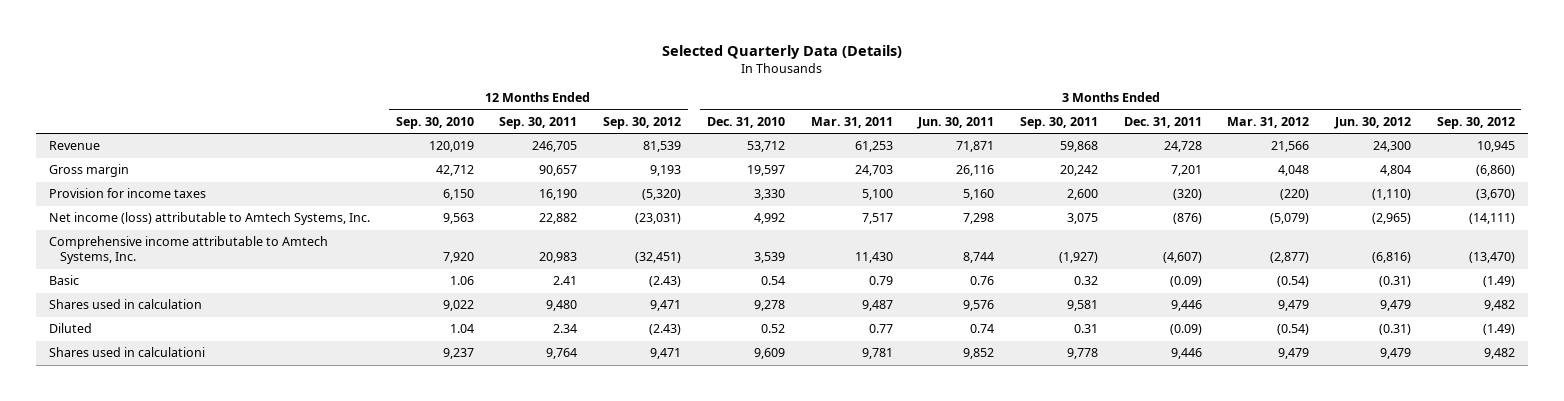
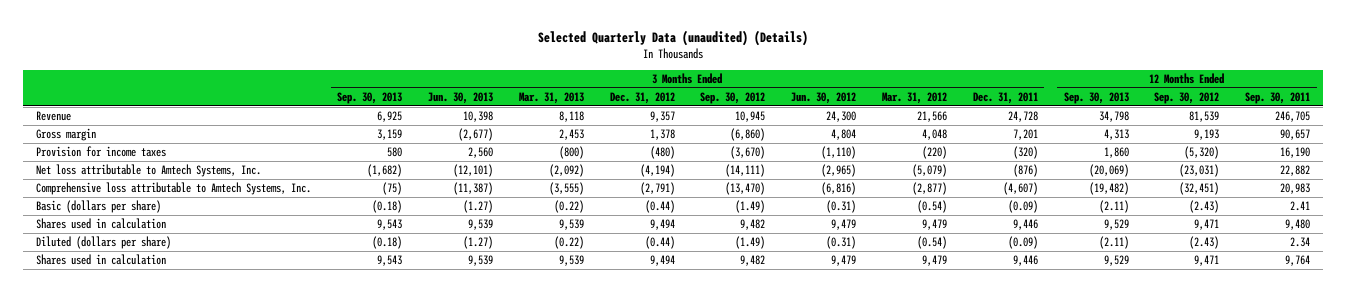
[661,44,902,59] Selected Quarterly Data (Details) -> [538,29,809,46] Selected Quarterly Data (unaudited) (Details)
[395,116,474,129] Sep. 30, 2010 -> none
[706,116,785,128] Dec. 31, 2010 -> none
[810,116,893,128] Mar. 31, 2011 -> none
[917,116,995,129] Jun. 30, 2011 -> none
[1019,116,1098,129] Sep. 30, 2011 -> none
none -> [337,91,403,104] Sep. 30, 2013
none -> [427,91,493,104] Jun. 30, 2013
none -> [518,91,584,104] Mar. 31, 2013
none -> [609,91,675,104] Dec. 31, 2012
none -> [1063,91,1129,104] Sep. 30, 2013
[49,212,371,226] Net income (loss) attributable to Amtech Systems, Inc. -> [36,164,262,178] Net loss attributable to Amtech Systems, Inc.
[49,236,329,265] Comprehensive income attributable to Amtech Systems, Inc. -> [36,182,312,196] Comprehensive loss attributable to Amtech Systems, Inc.
[49,275,80,286] Basic -> [36,200,162,214] Basic (dollars per share)
[49,323,93,334] Diluted -> [36,236,172,250] Diluted (dollars per share)
[49,347,206,358] Shares used in calculationi -> [36,254,167,266] Shares used in calculation

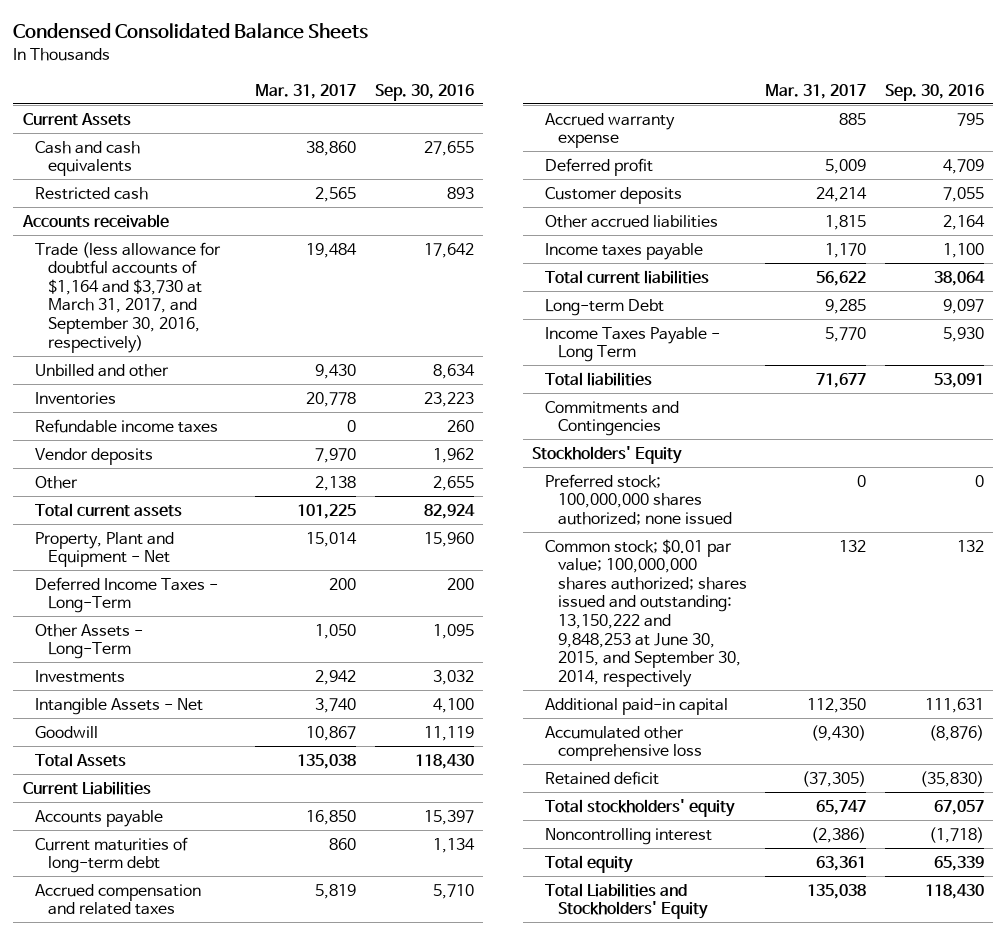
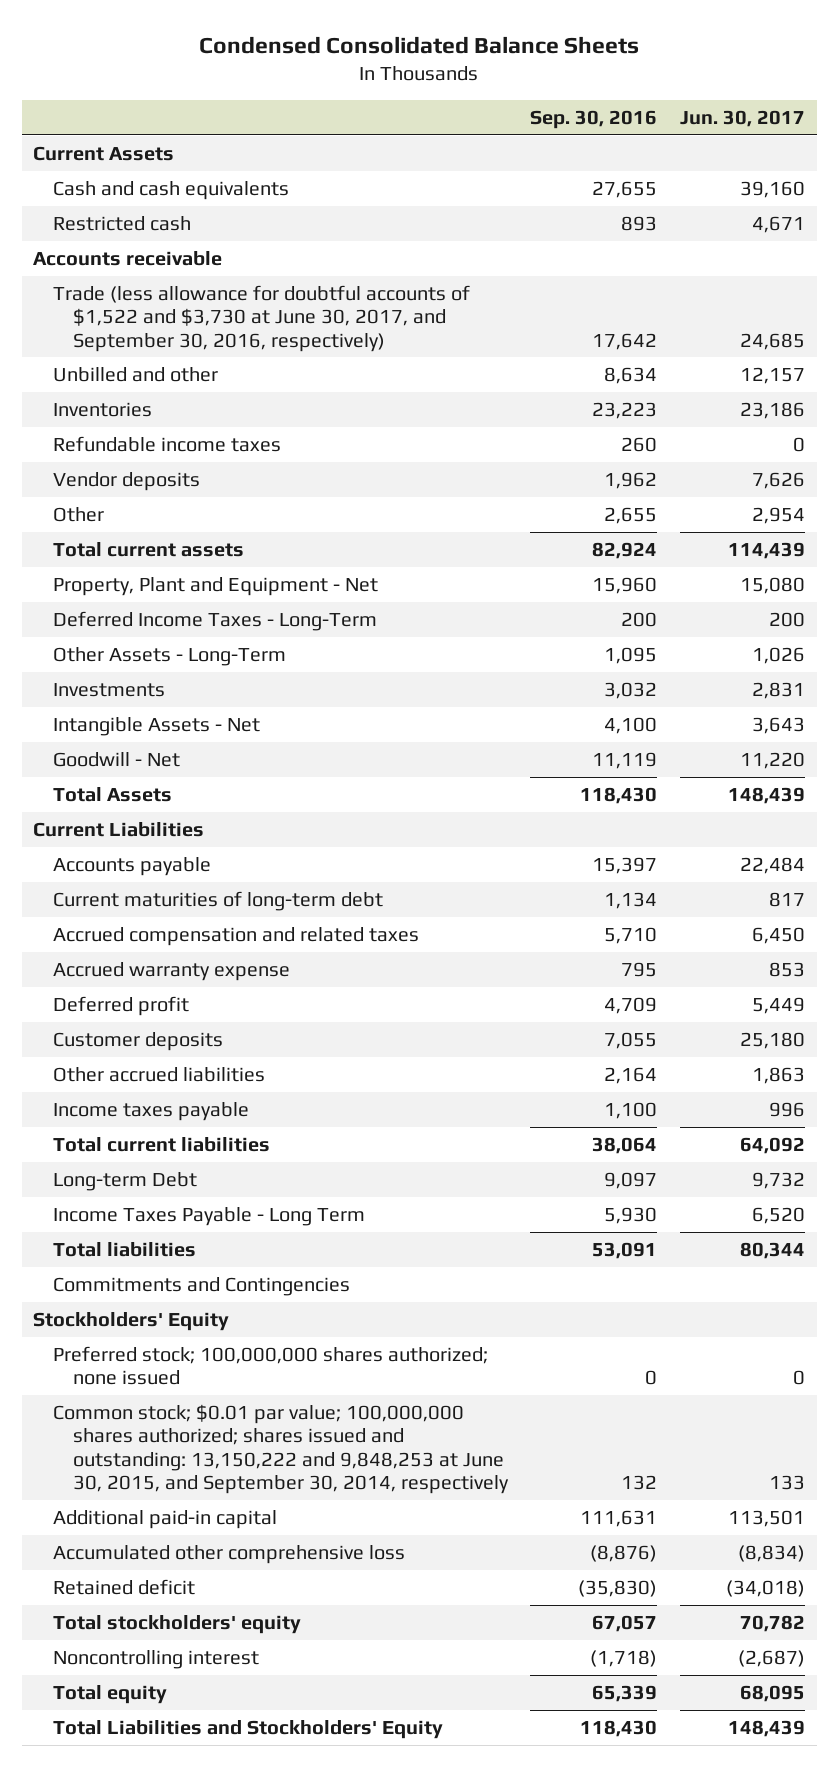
[255,84,357,100] Mar. 31, 2017 -> none
none -> [680,110,806,128] Jun. 30, 2017
[35,241,222,353] Trade (less allowance for doubtful accounts of $1,164 and $3,730 at March 31, 2017, and September 30, 2016, respectively) -> [52,284,470,352] Trade (less allowance for doubtful accounts of $1,522 and $3,730 at June 30, 2017, and September 30, 2016, respectively)
[35,725,99,738] Goodwill -> [52,751,180,767] Goodwill - Net

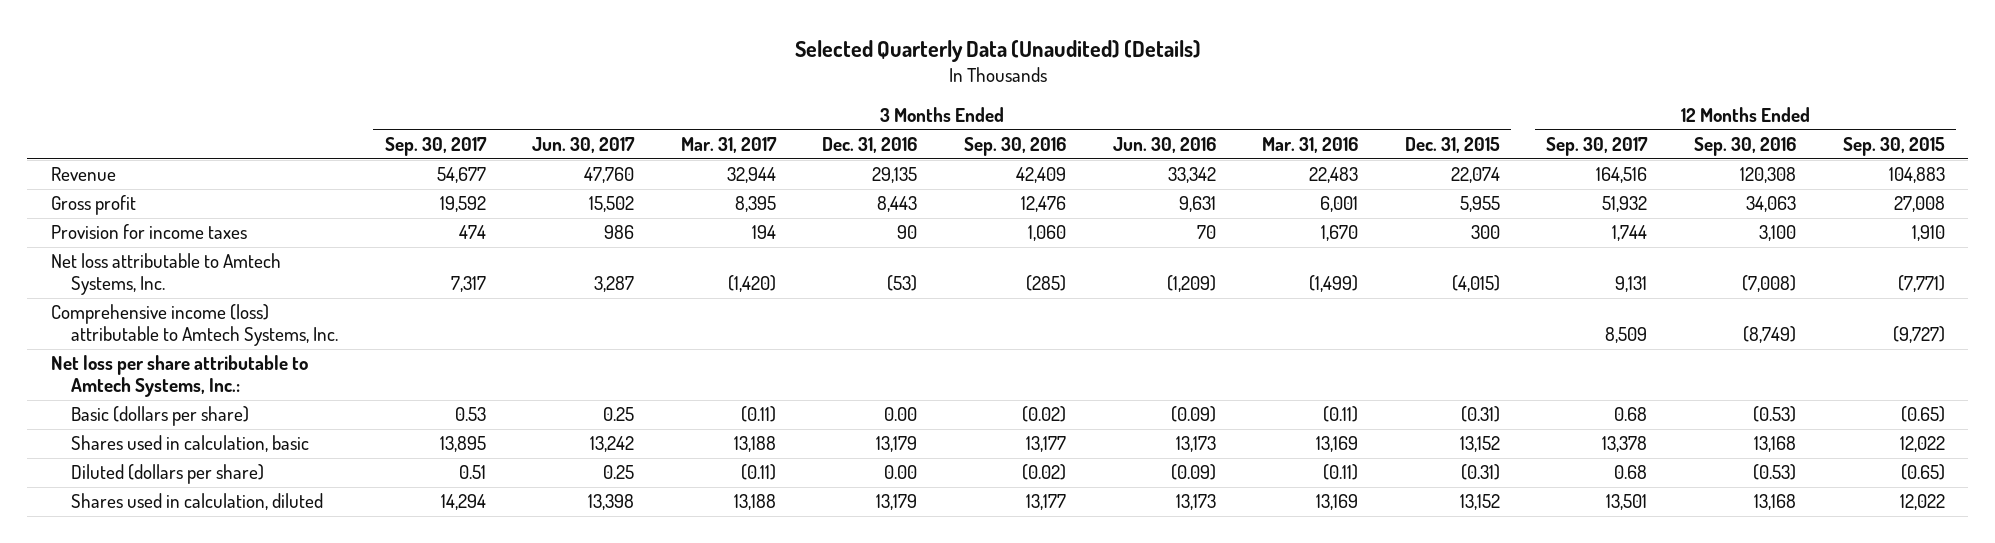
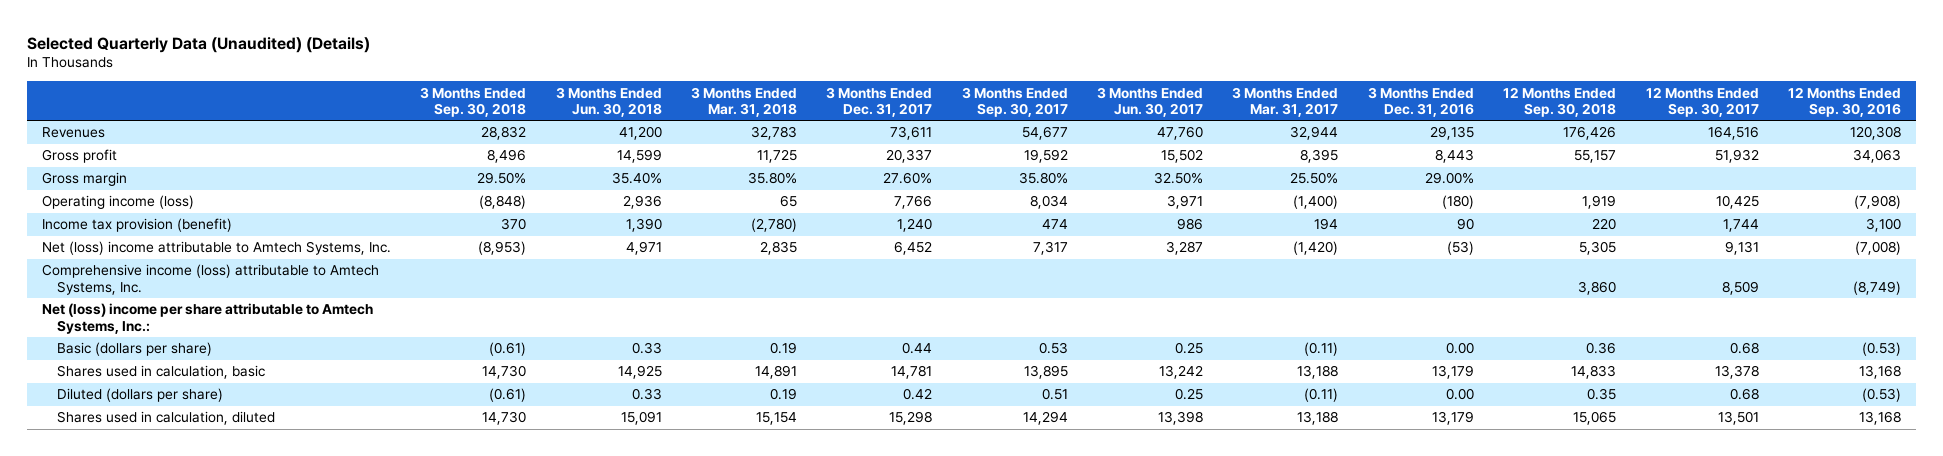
[964,137,1067,157] Sep. 30, 2016 -> none
[1112,137,1216,154] Jun. 30, 2016 -> none
[1262,137,1359,154] Mar. 31, 2016 -> none
[1404,137,1500,154] Dec. 31, 2015 -> none
[1842,137,1945,157] Sep. 30, 2015 -> none
none -> [420,86,527,117] 3 Months Ended Sep. 30, 2018
none -> [555,86,662,117] 3 Months Ended Jun. 30, 2018
none -> [690,86,797,117] 3 Months Ended Mar. 31, 2018
none -> [826,86,933,117] 3 Months Ended Dec. 31, 2017
none -> [1503,86,1617,117] 12 Months Ended Sep. 30, 2018
[50,167,116,182] Revenue -> [41,127,105,139] Revenues
none -> [41,172,127,187] Gross margin
none -> [41,195,194,210] Operating income (loss)
[50,224,247,240] Provision for income taxes -> [41,218,232,233] Income tax provision (benefit)
[50,253,281,296] Net loss attributable to Amtech Systems, Inc. -> [41,241,391,256] Net (loss) income attributable to Amtech Systems, Inc.
[50,355,308,398] Net loss per share attributable to Amtech Systems, Inc.: -> [41,303,373,334] Net (loss) income per share attributable to Amtech Systems, Inc.:

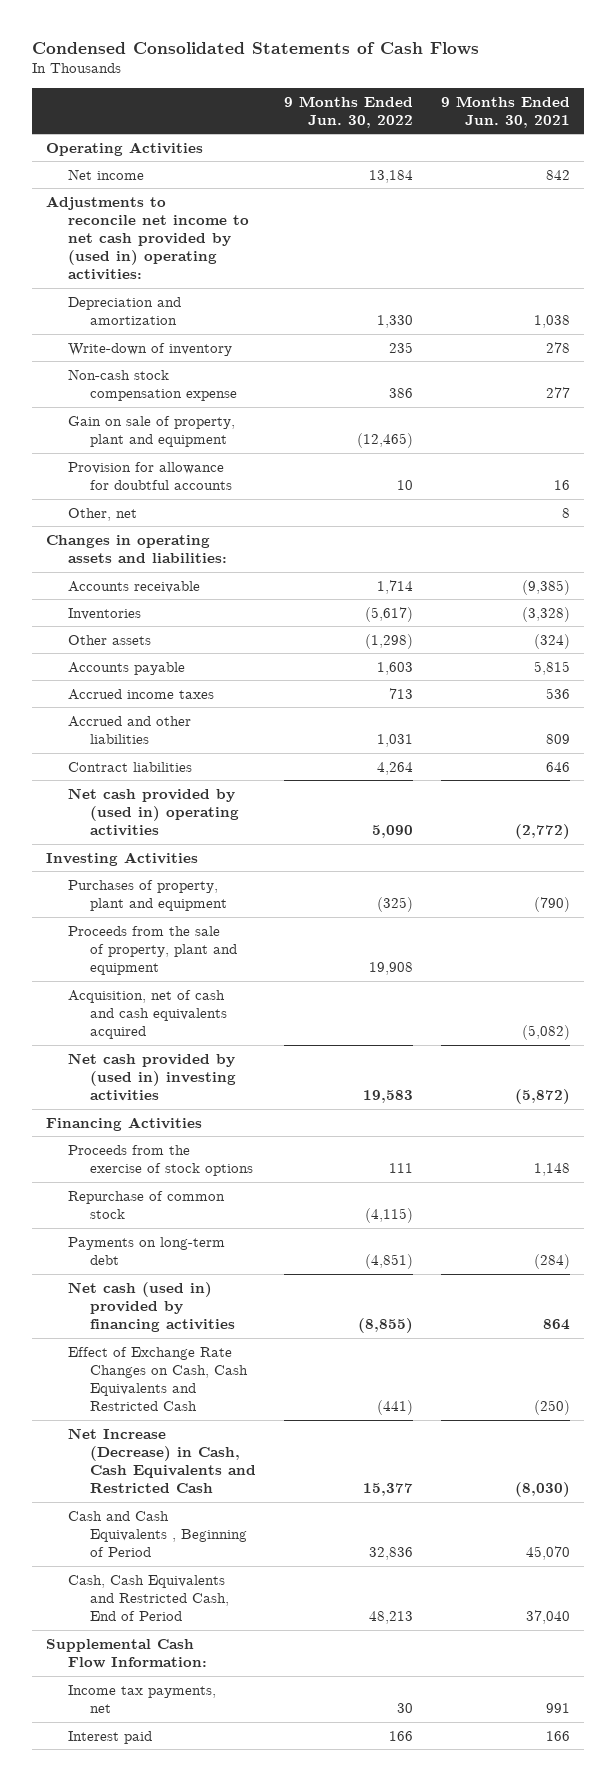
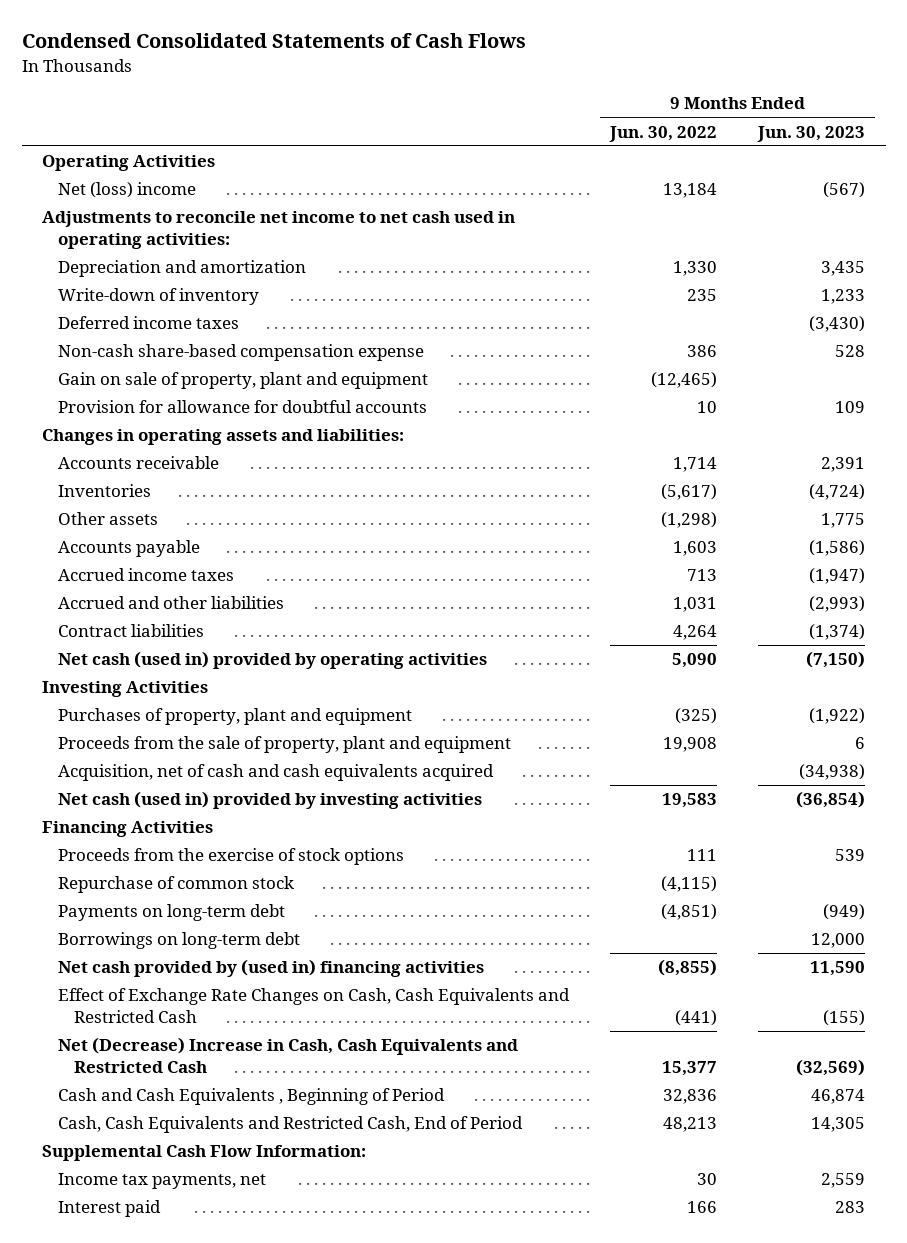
[441,95,571,128] 9 Months Ended Jun. 30, 2021 -> none
none -> [757,125,866,142] Jun. 30, 2023
[67,168,144,180] Net income -> [58,182,197,199] Net (loss) income
[45,195,249,281] Adjustments to reconcile net income to net cash provided by (used in) operating activities: -> [42,211,516,250] Adjustments to reconcile net income to net cash used in operating activities:
none -> [58,316,240,330] Deferred income taxes
[67,368,237,401] Non-cash stock compensation expense -> [58,344,425,362] Non-cash share-based compensation expense
[67,507,137,521] Other, net -> none
[67,787,239,836] Net cash provided by (used in) operating activities -> [58,651,488,670] Net cash (used in) provided by operating activities
[67,1052,236,1101] Net cash provided by (used in) investing activities -> [58,791,483,810] Net cash (used in) provided by investing activities
none -> [58,932,301,950] Borrowings on long-term debt
[67,1281,235,1332] Net cash (used in) provided by financing activities -> [58,959,485,978] Net cash provided by (used in) financing activities
[67,1427,256,1494] Net Increase (Decrease) in Cash, Cash Equivalents and Restricted Cash -> [58,1037,519,1074] Net (Decrease) Increase in Cash, Cash Equivalents and Restricted Cash

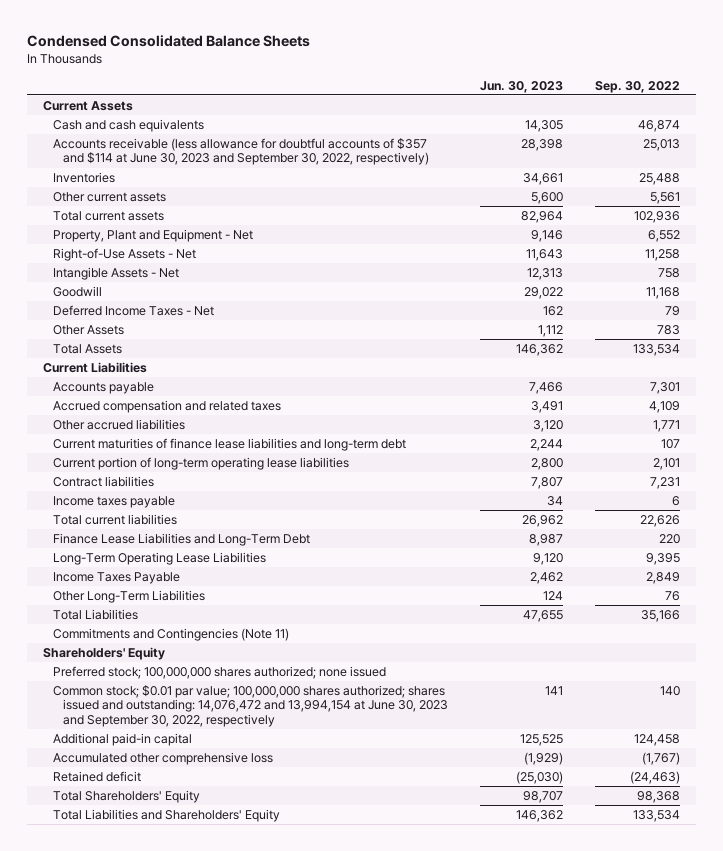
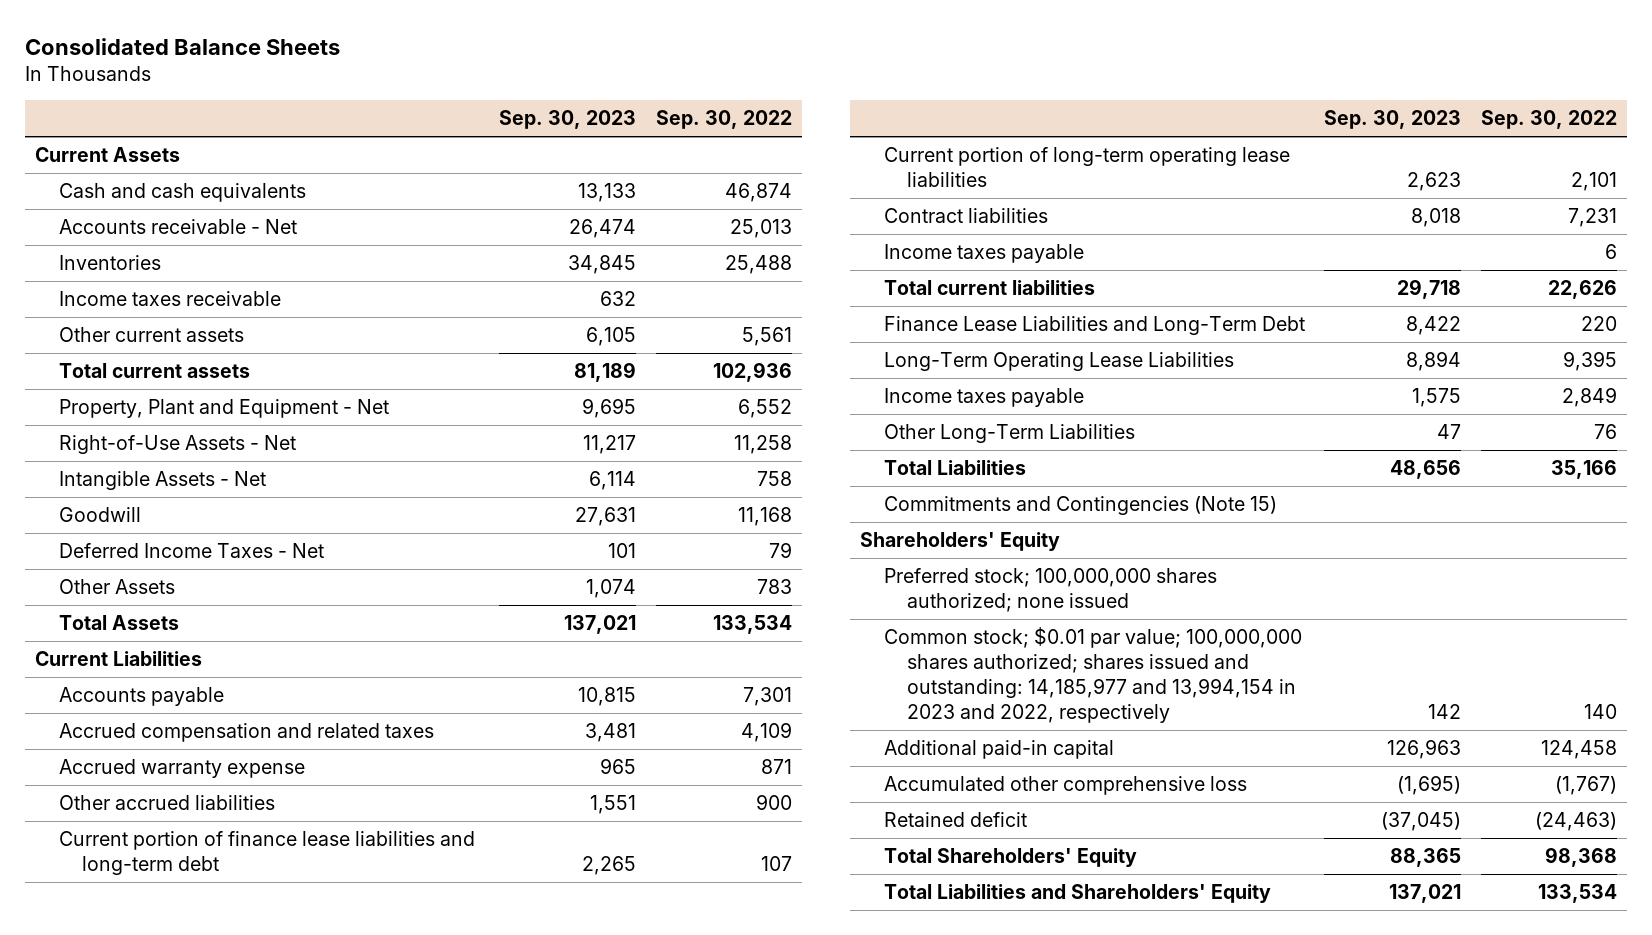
[27,35,311,48] Condensed Consolidated Balance Sheets -> [25,38,341,56] Consolidated Balance Sheets
[480,80,564,93] Jun. 30, 2023 -> none
none -> [499,110,637,130] Sep. 30, 2023
[52,137,429,166] Accounts receivable (less allowance for doubtful accounts of $357 and $114 at June 30, 2023 and September 30, 2022, respectively) -> [58,219,297,235] Accounts receivable - Net
none -> [58,291,281,307] Income taxes receivable
none -> [58,759,305,779] Accrued warranty expense
[653,419,681,432] 1,771 -> [756,794,793,811] 900
[52,437,406,451] Current maturities of finance lease liabilities and long-term debt -> [58,831,475,876] Current portion of finance lease liabilities and long-term debt
[52,571,180,584] Income Taxes Payable -> [883,388,1084,408] Income taxes payable
[52,627,289,641] Commitments and Contingencies (Note 11) -> [883,496,1277,516] Commitments and Contingencies (Note 15)
[52,684,448,728] Common stock; $0.01 par value; 100,000,000 shares authorized; shares issued and outstanding: 14,076,472 and 13,994,154 at June 30, 2023 and September 30, 2022, respectively -> [883,627,1302,723] Common stock; $0.01 par value; 100,000,000 shares authorized; shares issued and outstanding: 14,185,977 and 13,994,154 in 2023 and 2022, respectively

